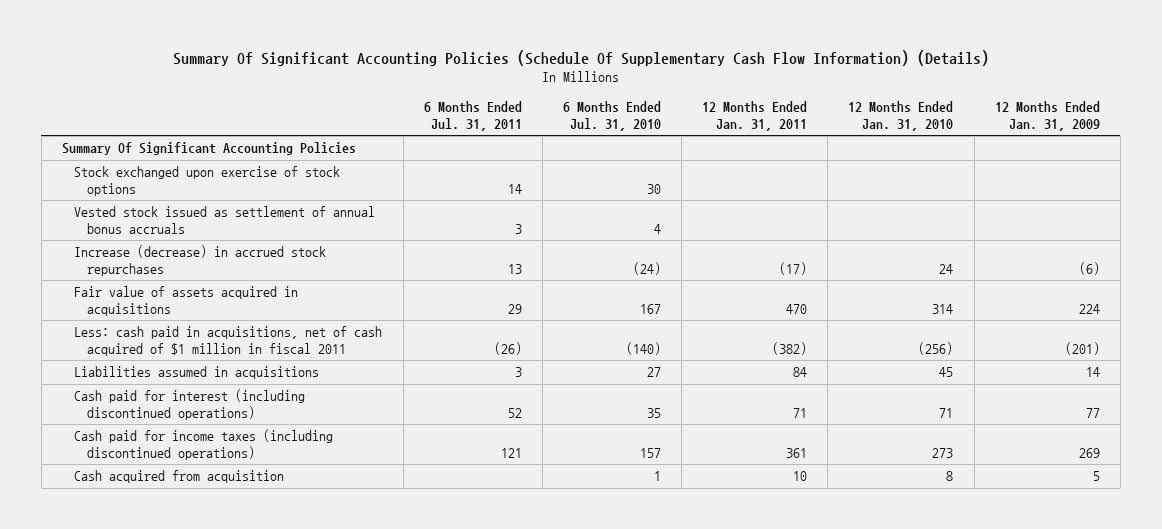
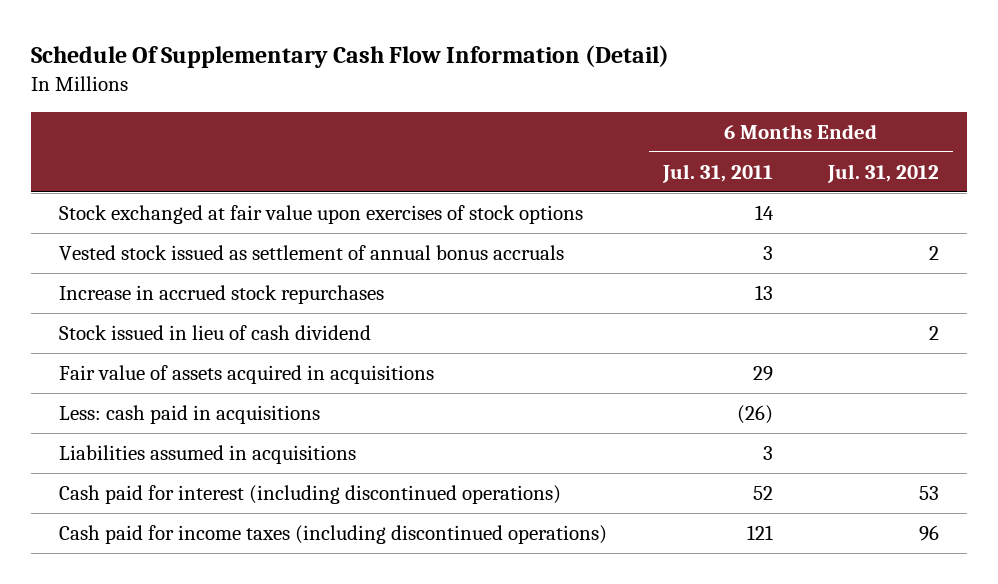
[172,49,989,66] Summary Of Significant Accounting Policies (Schedule Of Supplementary Cash Flow Information) (Details) -> [31,45,670,69] Schedule Of Supplementary Cash Flow Information (Detail)
[562,101,661,131] 6 Months Ended Jul. 31, 2010 -> none
[702,101,808,131] 12 Months Ended Jan. 31, 2011 -> none
[848,101,954,131] 12 Months Ended Jan. 31, 2010 -> none
[994,101,1100,131] 12 Months Ended Jan. 31, 2009 -> none
none -> [827,163,940,183] Jul. 31, 2012
[61,142,356,156] Summary Of Significant Accounting Policies -> none
[74,166,341,196] Stock exchanged upon exercise of stock options -> [58,204,583,224] Stock exchanged at fair value upon exercises of stock options
[74,245,327,276] Increase (decrease) in accrued stock repurchases -> [58,284,384,304] Increase in accrued stock repurchases
none -> [58,324,371,340] Stock issued in lieu of cash dividend
[74,326,383,356] Less: cash paid in acquisitions, net of cash acquired of $1 million in fiscal 2011 -> [58,404,320,424] Less: cash paid in acquisitions
[74,470,285,484] Cash acquired from acquisition -> none

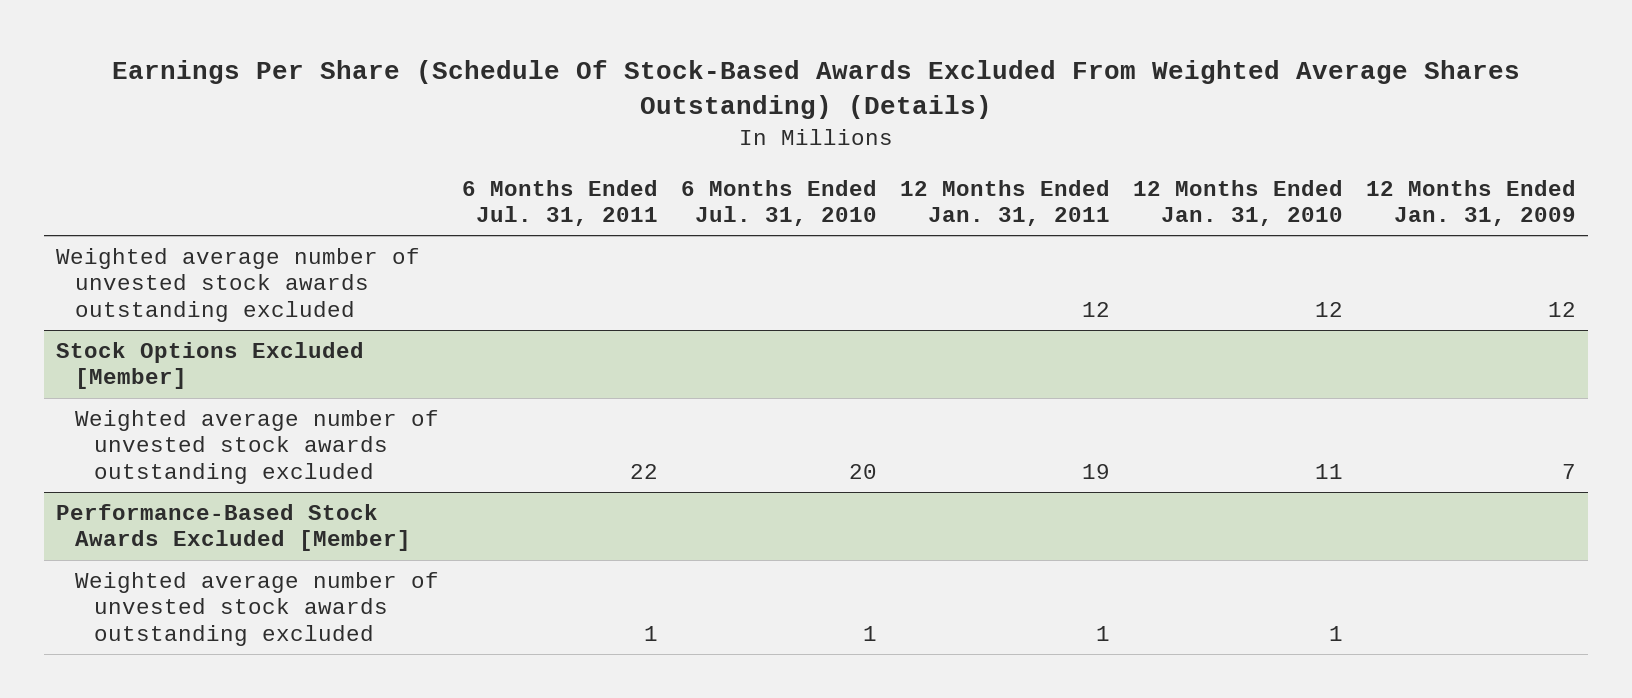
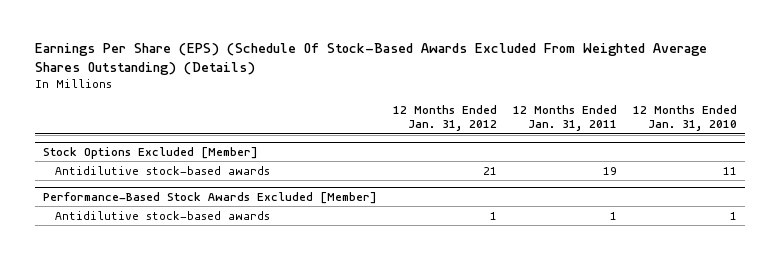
[112,60,1521,120] Earnings Per Share (Schedule Of Stock-Based Awards Excluded From Weighted Average Shares Outstanding) (Details) -> [34,43,707,76] Earnings Per Share (EPS) (Schedule Of Stock-Based Awards Excluded From Weighted Average Shares Outstanding) (Details)
[462,179,659,227] 6 Months Ended Jul. 31, 2011 -> none
[681,179,878,227] 6 Months Ended Jul. 31, 2010 -> none
[1366,179,1577,227] 12 Months Ended Jan. 31, 2009 -> none
none -> [392,105,497,132] 12 Months Ended Jan. 31, 2012
[55,248,420,322] Weighted average number of unvested stock awards outstanding excluded -> none
[74,410,439,484] Weighted average number of unvested stock awards outstanding excluded -> [55,165,271,175] Antidilutive stock-based awards
[74,572,439,646] Weighted average number of unvested stock awards outstanding excluded -> [55,210,271,220] Antidilutive stock-based awards

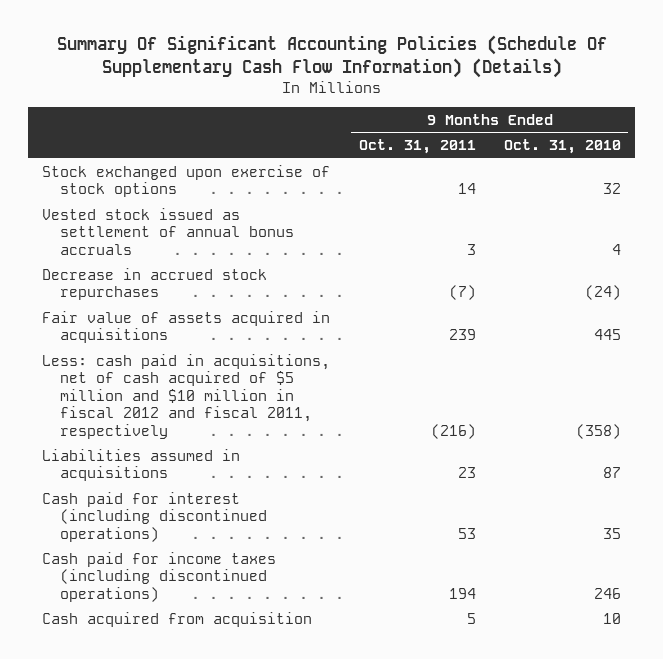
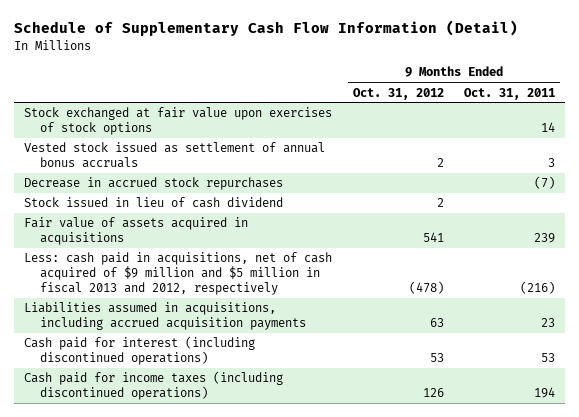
[56,35,607,78] Summary Of Significant Accounting Policies (Schedule Of Supplementary Cash Flow Information) (Details) -> [14,20,519,37] Schedule of Supplementary Cash Flow Information (Detail)
[504,139,622,155] Oct. 31, 2010 -> none
none -> [352,87,444,100] Oct. 31, 2012
[42,164,331,198] Stock exchanged upon exercise of stock options -> [24,107,333,136] Stock exchanged at fair value upon exercises of stock options
none -> [24,197,284,209] Stock issued in lieu of cash dividend
[42,353,331,439] Less: cash paid in acquisitions, net of cash acquired of $5 million and $10 million in fiscal 2012 and fiscal 2011, respectively -> [24,252,333,296] Less: cash paid in acquisitions, net of cash acquired of $9 million and $5 million in fiscal 2013 and 2012, respectively
[42,448,241,482] Liabilities assumed in acquisitions -> [24,302,306,331] Liabilities assumed in acquisitions, including accrued acquisition payments
[42,611,313,627] Cash acquired from acquisition -> none

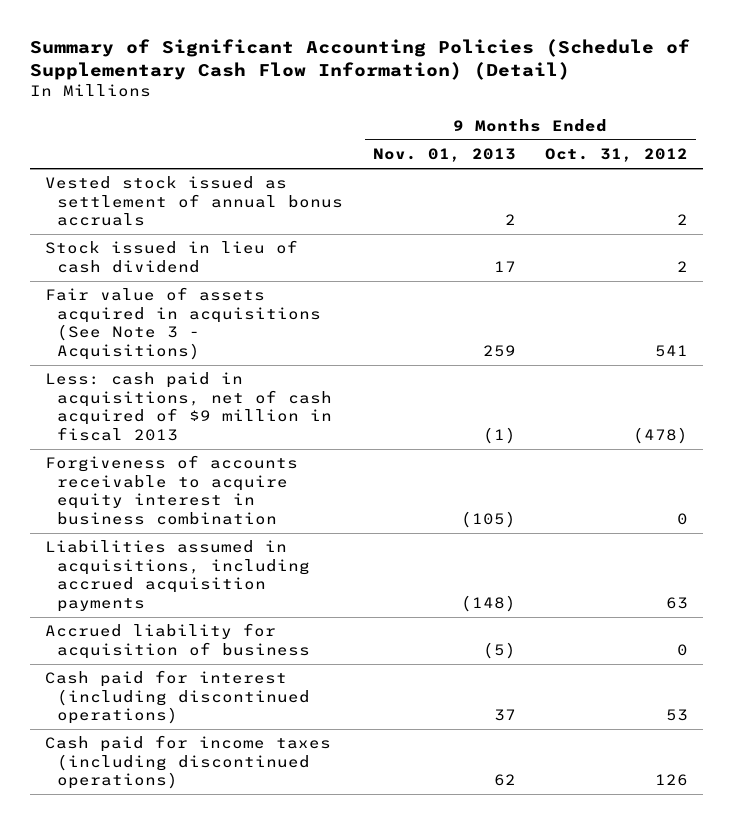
[14,20,519,37] Schedule of Supplementary Cash Flow Information (Detail) -> [30,39,691,81] Summary of Significant Accounting Policies (Schedule of Supplementary Cash Flow Information) (Detail)
[463,87,555,100] Oct. 31, 2011 -> none
none -> [372,148,516,163] Nov. 01, 2013
[24,107,333,136] Stock exchanged at fair value upon exercises of stock options -> none
[24,177,284,191] Decrease in accrued stock repurchases -> none
[24,217,249,246] Fair value of assets acquired in acquisitions -> [45,287,321,360] Fair value of assets acquired in acquisitions (See Note 3 - Acquisitions)
[24,252,333,296] Less: cash paid in acquisitions, net of cash acquired of $9 million and $5 million in fiscal 2013 and 2012, respectively -> [45,372,332,441] Less: cash paid in acquisitions, net of cash acquired of $9 million in fiscal 2013
none -> [45,455,299,525] Forgiveness of accounts receivable to acquire equity interest in business combination
none -> [45,623,310,659] Accrued liability for acquisition of business

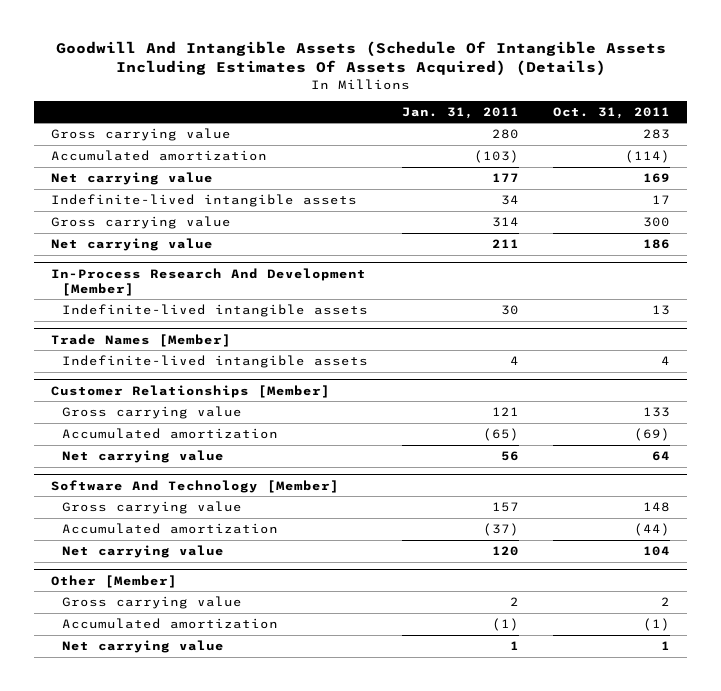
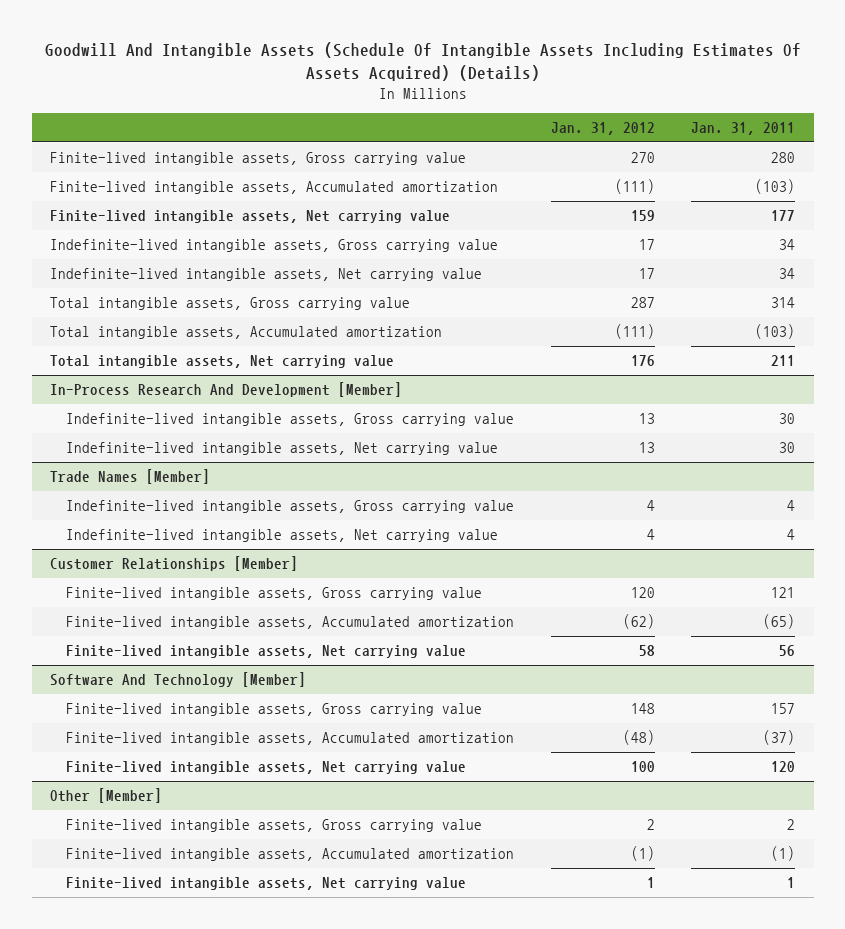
[552,106,670,119] Oct. 31, 2011 -> none
none -> [550,121,655,135] Jan. 31, 2012
[51,128,232,142] Gross carrying value -> [50,152,467,166] Finite-lived intangible assets, Gross carrying value
[51,150,268,162] Accumulated amortization -> [50,181,499,195] Finite-lived intangible assets, Accumulated amortization
[51,172,214,186] Net carrying value -> [50,210,451,224] Finite-lived intangible assets, Net carrying value
none -> [50,239,499,253] Indefinite-lived intangible assets, Gross carrying value
[51,194,358,208] Indefinite-lived intangible assets -> [50,268,483,282] Indefinite-lived intangible assets, Net carrying value
[51,216,232,230] Gross carrying value -> [50,297,411,311] Total intangible assets, Gross carrying value
none -> [50,326,443,340] Total intangible assets, Accumulated amortization
[51,238,214,252] Net carrying value -> [50,355,395,369] Total intangible assets, Net carrying value
none -> [65,413,514,427] Indefinite-lived intangible assets, Gross carrying value
[61,304,368,318] Indefinite-lived intangible assets -> [65,442,498,456] Indefinite-lived intangible assets, Net carrying value
none -> [65,500,514,514] Indefinite-lived intangible assets, Gross carrying value
[61,355,368,369] Indefinite-lived intangible assets -> [65,529,498,543] Indefinite-lived intangible assets, Net carrying value
[61,406,242,420] Gross carrying value -> [65,587,482,601] Finite-lived intangible assets, Gross carrying value
[61,428,278,440] Accumulated amortization -> [65,616,514,630] Finite-lived intangible assets, Accumulated amortization
[61,450,224,464] Net carrying value -> [65,645,466,659] Finite-lived intangible assets, Net carrying value
[61,501,242,515] Gross carrying value -> [65,703,482,717] Finite-lived intangible assets, Gross carrying value
[61,523,278,535] Accumulated amortization -> [65,732,514,746] Finite-lived intangible assets, Accumulated amortization
[61,545,224,559] Net carrying value -> [65,761,466,775] Finite-lived intangible assets, Net carrying value
[61,596,242,610] Gross carrying value -> [65,819,482,833] Finite-lived intangible assets, Gross carrying value
[61,618,278,630] Accumulated amortization -> [65,848,514,862] Finite-lived intangible assets, Accumulated amortization
[61,640,224,654] Net carrying value -> [65,877,466,891] Finite-lived intangible assets, Net carrying value

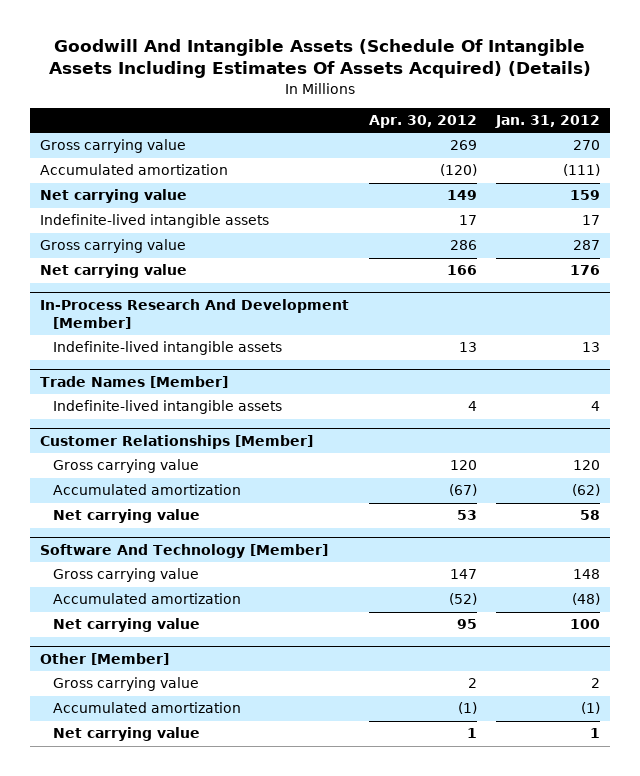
[691,121,796,135] Jan. 31, 2011 -> none
none -> [368,115,477,129] Apr. 30, 2012
[50,239,499,253] Indefinite-lived intangible assets, Gross carrying value -> none
[50,326,443,340] Total intangible assets, Accumulated amortization -> none
[50,152,467,166] Finite-lived intangible assets, Gross carrying value -> [40,139,187,154] Gross carrying value
[50,181,499,195] Finite-lived intangible assets, Accumulated amortization -> [40,164,229,176] Accumulated amortization
[50,210,451,224] Finite-lived intangible assets, Net carrying value -> [40,189,188,204] Net carrying value
[50,268,483,282] Indefinite-lived intangible assets, Net carrying value -> [40,214,270,229] Indefinite-lived intangible assets
[50,297,411,311] Total intangible assets, Gross carrying value -> [40,239,187,254] Gross carrying value
[50,355,395,369] Total intangible assets, Net carrying value -> [40,264,188,279] Net carrying value
[65,413,514,427] Indefinite-lived intangible assets, Gross carrying value -> none
[65,442,498,456] Indefinite-lived intangible assets, Net carrying value -> [53,341,283,356] Indefinite-lived intangible assets
[65,500,514,514] Indefinite-lived intangible assets, Gross carrying value -> none
[65,529,498,543] Indefinite-lived intangible assets, Net carrying value -> [53,400,283,415] Indefinite-lived intangible assets
[65,587,482,601] Finite-lived intangible assets, Gross carrying value -> [53,459,200,474] Gross carrying value
[65,616,514,630] Finite-lived intangible assets, Accumulated amortization -> [53,484,242,496] Accumulated amortization
[65,645,466,659] Finite-lived intangible assets, Net carrying value -> [53,509,201,524] Net carrying value
[65,703,482,717] Finite-lived intangible assets, Gross carrying value -> [53,568,200,583] Gross carrying value
[65,732,514,746] Finite-lived intangible assets, Accumulated amortization -> [53,593,242,605] Accumulated amortization
[65,761,466,775] Finite-lived intangible assets, Net carrying value -> [53,618,201,633] Net carrying value
[65,819,482,833] Finite-lived intangible assets, Gross carrying value -> [53,677,200,692] Gross carrying value
[65,848,514,862] Finite-lived intangible assets, Accumulated amortization -> [53,702,242,714] Accumulated amortization
[65,877,466,891] Finite-lived intangible assets, Net carrying value -> [53,727,201,742] Net carrying value

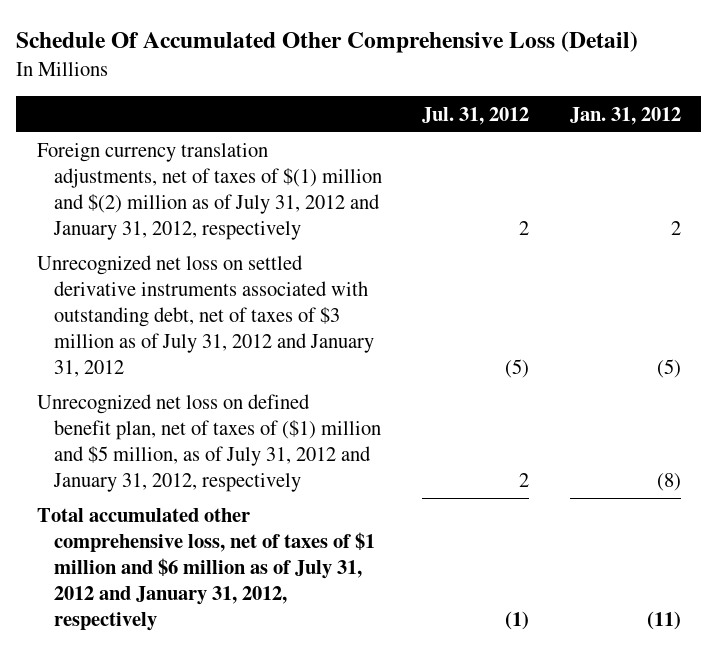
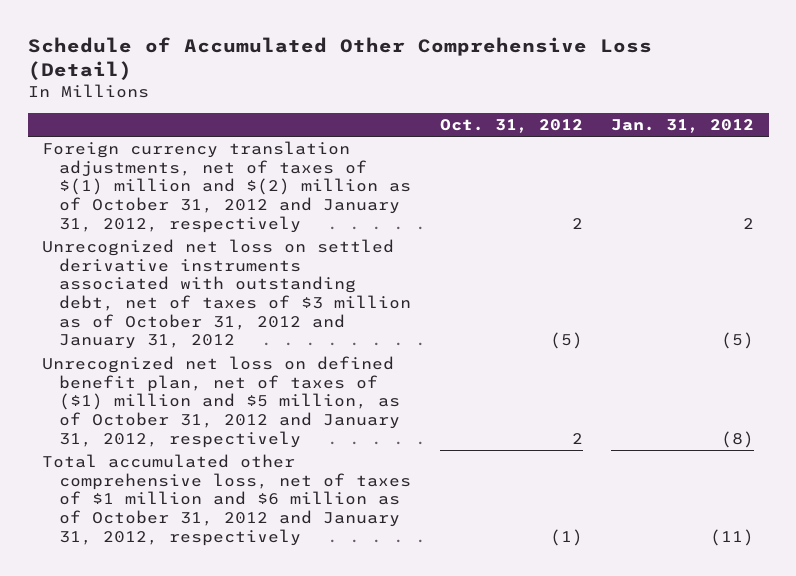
[16,31,639,54] Schedule Of Accumulated Other Comprehensive Loss (Detail) -> [27,36,652,81] Schedule of Accumulated Other Comprehensive Loss (Detail)
[422,106,530,125] Jul. 31, 2012 -> none
none -> [439,118,583,133] Oct. 31, 2012
[36,143,383,241] Foreign currency translation adjustments, net of taxes of $(1) million and $(2) million as of July 31, 2012 and January 31, 2012, respectively -> [42,141,412,233] Foreign currency translation adjustments, net of taxes of $(1) million and $(2) million as of October 31, 2012 and January 31, 2012, respectively
[36,255,375,378] Unrecognized net loss on settled derivative instruments associated with outstanding debt, net of taxes of $3 million as of July 31, 2012 and January 31, 2012 -> [42,239,412,350] Unrecognized net loss on settled derivative instruments associated with outstanding debt, net of taxes of $3 million as of October 31, 2012 and January 31, 2012
[36,394,382,493] Unrecognized net loss on defined benefit plan, net of taxes of ($1) million and $5 million, as of July 31, 2012 and January 31, 2012, respectively -> [42,356,401,448] Unrecognized net loss on defined benefit plan, net of taxes of ($1) million and $5 million, as of October 31, 2012 and January 31, 2012, respectively
[36,508,376,632] Total accumulated other comprehensive loss, net of taxes of $1 million and $6 million as of July 31, 2012 and January 31, 2012, respectively -> [42,454,412,546] Total accumulated other comprehensive loss, net of taxes of $1 million and $6 million as of October 31, 2012 and January 31, 2012, respectively

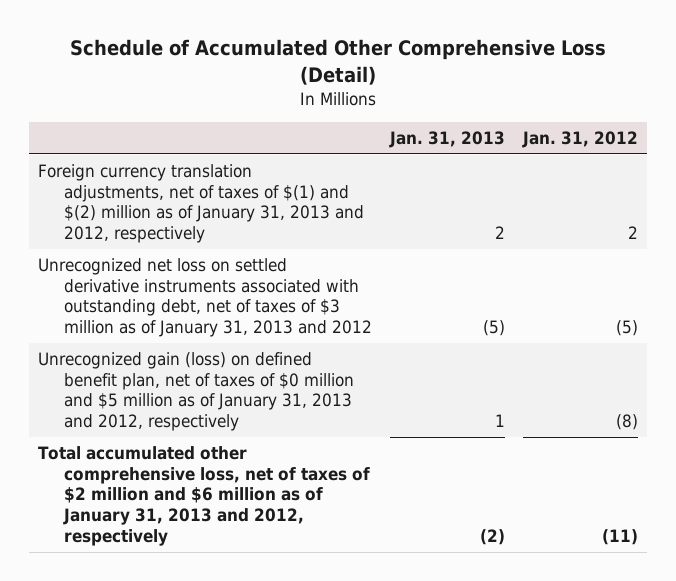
[439,118,583,133] Oct. 31, 2012 -> none
none -> [388,131,505,149] Jan. 31, 2013
[42,141,412,233] Foreign currency translation adjustments, net of taxes of $(1) million and $(2) million as of October 31, 2012 and January 31, 2012, respectively -> [37,164,364,244] Foreign currency translation adjustments, net of taxes of $(1) and $(2) million as of January 31, 2013 and 2012, respectively
[42,239,412,350] Unrecognized net loss on settled derivative instruments associated with outstanding debt, net of taxes of $3 million as of October 31, 2012 and January 31, 2012 -> [37,258,372,338] Unrecognized net loss on settled derivative instruments associated with outstanding debt, net of taxes of $3 million as of January 31, 2013 and 2012
[42,356,401,448] Unrecognized net loss on defined benefit plan, net of taxes of ($1) million and $5 million, as of October 31, 2012 and January 31, 2012, respectively -> [37,352,354,432] Unrecognized gain (loss) on defined benefit plan, net of taxes of $0 million and $5 million as of January 31, 2013 and 2012, respectively
[42,454,412,546] Total accumulated other comprehensive loss, net of taxes of $1 million and $6 million as of October 31, 2012 and January 31, 2012, respectively -> [37,446,370,546] Total accumulated other comprehensive loss, net of taxes of $2 million and $6 million as of January 31, 2013 and 2012, respectively

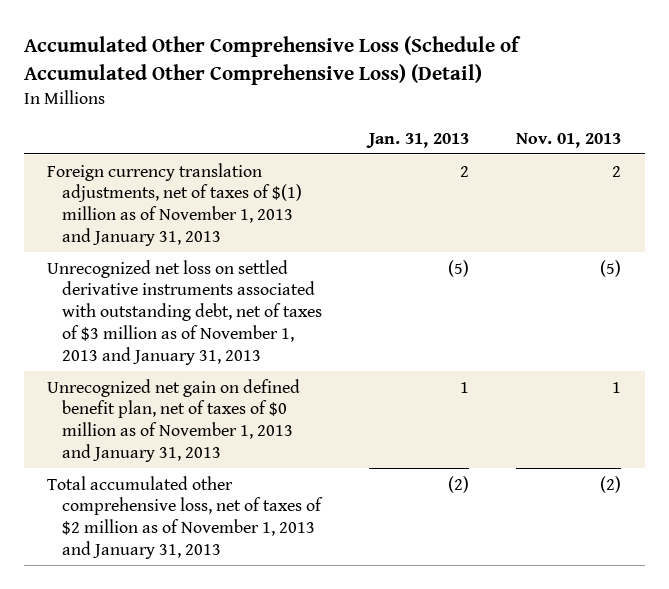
[69,39,606,85] Schedule of Accumulated Other Comprehensive Loss (Detail) -> [23,35,521,85] Accumulated Other Comprehensive Loss (Schedule of Accumulated Other Comprehensive Loss) (Detail)
[521,131,638,149] Jan. 31, 2012 -> none
none -> [516,132,622,148] Nov. 01, 2013
[37,164,364,244] Foreign currency translation adjustments, net of taxes of $(1) and $(2) million as of January 31, 2013 and 2012, respectively -> [47,162,302,246] Foreign currency translation adjustments, net of taxes of $(1) million as of November 1, 2013 and January 31, 2013
[37,258,372,338] Unrecognized net loss on settled derivative instruments associated with outstanding debt, net of taxes of $3 million as of January 31, 2013 and 2012 -> [47,259,322,365] Unrecognized net loss on settled derivative instruments associated with outstanding debt, net of taxes of $3 million as of November 1, 2013 and January 31, 2013
[37,352,354,432] Unrecognized gain (loss) on defined benefit plan, net of taxes of $0 million and $5 million as of January 31, 2013 and 2012, respectively -> [47,378,301,462] Unrecognized net gain on defined benefit plan, net of taxes of $0 million as of November 1, 2013 and January 31, 2013
[37,446,370,546] Total accumulated other comprehensive loss, net of taxes of $2 million and $6 million as of January 31, 2013 and 2012, respectively -> [47,475,323,559] Total accumulated other comprehensive loss, net of taxes of $2 million as of November 1, 2013 and January 31, 2013

